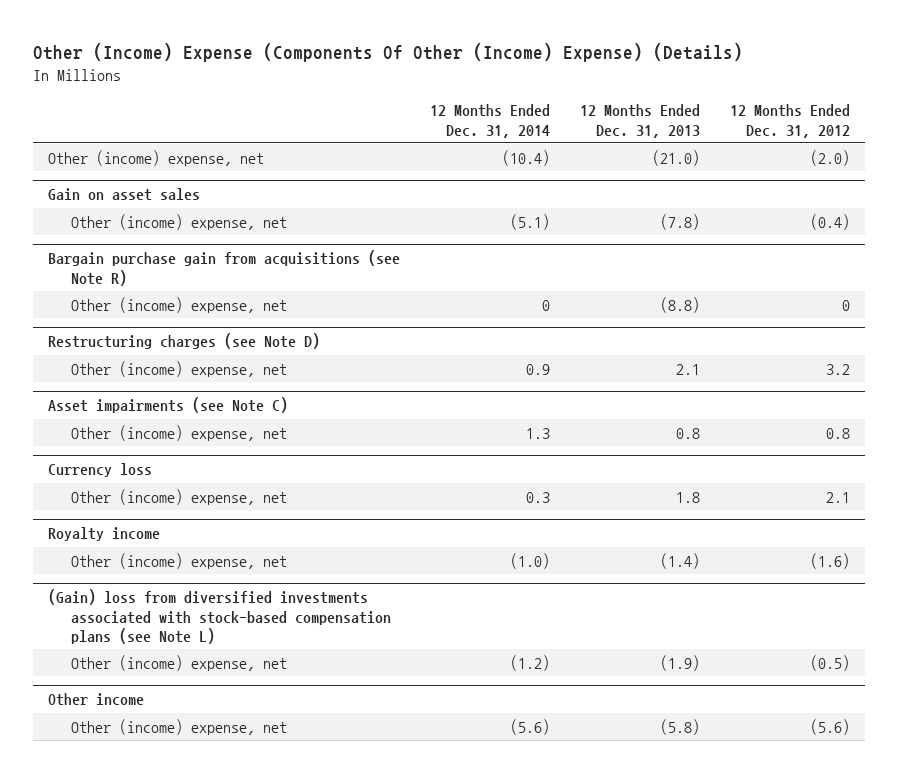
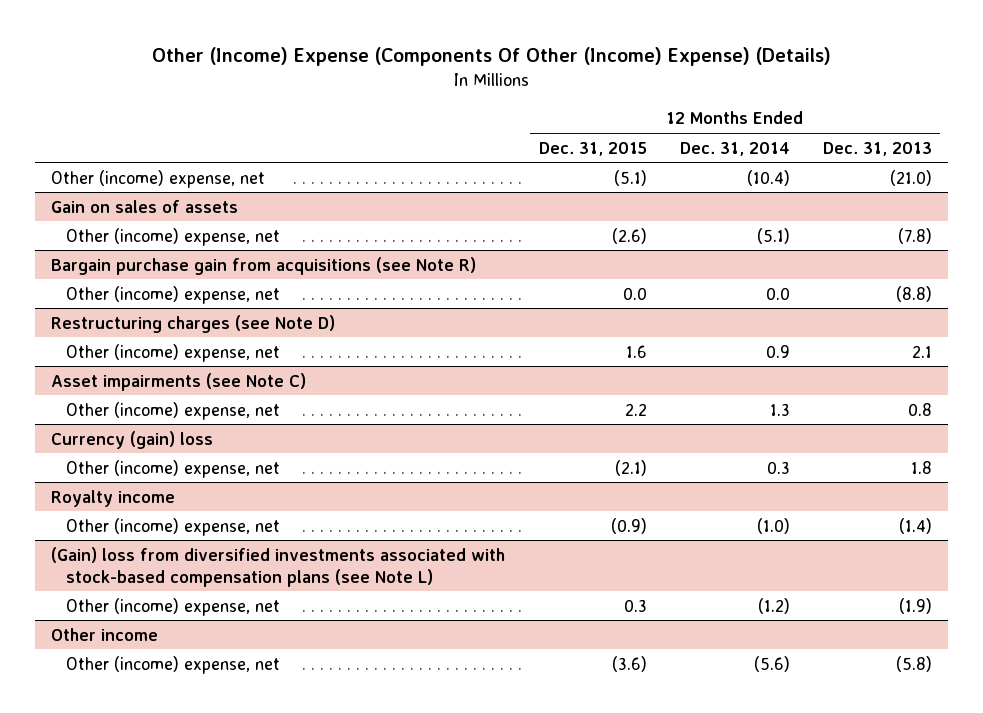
[730,104,851,138] 12 Months Ended Dec. 31, 2012 -> none
none -> [538,141,647,156] Dec. 31, 2015
[48,188,201,202] Gain on asset sales -> [51,199,239,213] Gain on sales of assets
[542,299,551,311] 0 -> [765,286,790,300] 0.0
[48,463,153,478] Currency loss -> [51,430,214,449] Currency (gain) loss

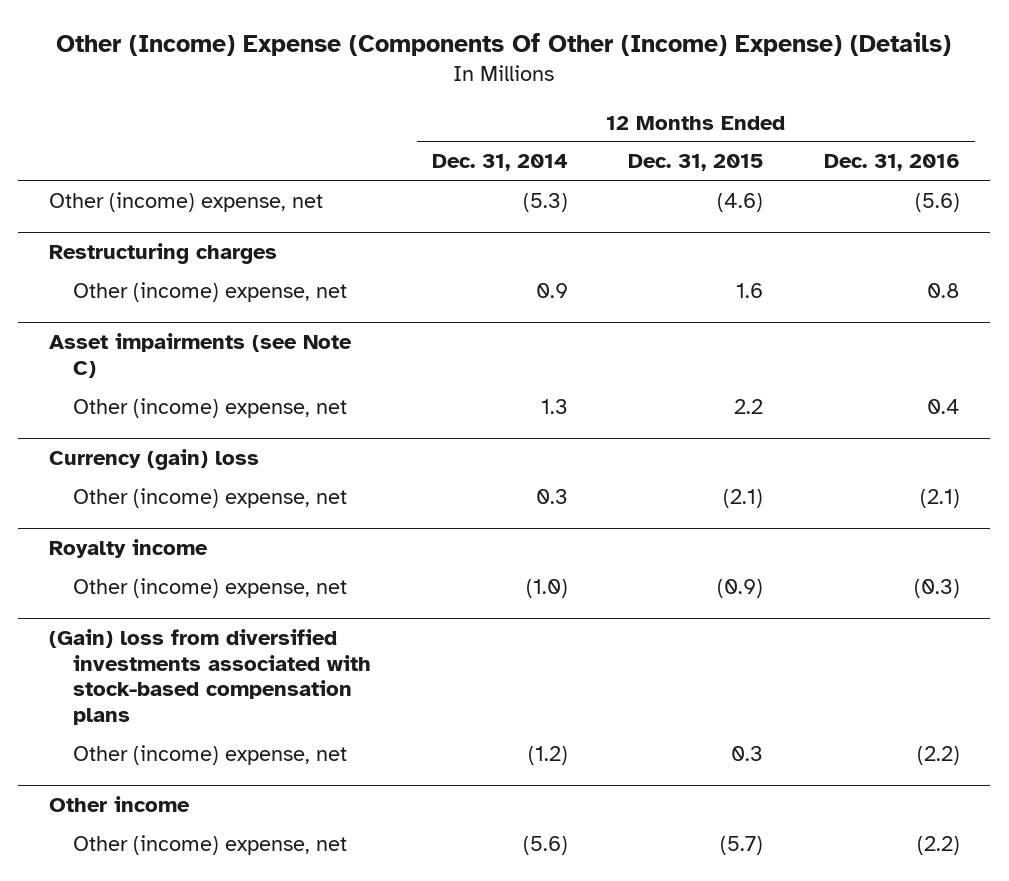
[822,141,932,156] Dec. 31, 2013 -> none
none -> [823,154,960,172] Dec. 31, 2016
[51,199,239,213] Gain on sales of assets -> none
[65,227,280,246] Other (income) expense, net -> none
[51,256,477,275] Bargain purchase gain from acquisitions (see Note R) -> none
[65,285,280,304] Other (income) expense, net -> none
[613,169,647,186] (5.1) -> [717,192,764,212] (4.6)
[746,169,790,186] (10.4) -> [522,192,568,212] (5.3)
[51,314,336,333] Restructuring charges (see Note D) -> [48,243,277,265] Restructuring charges
[51,546,506,587] (Gain) loss from diversified investments associated with stock-based compensation plans (see Note L) -> [48,629,372,725] (Gain) loss from diversified investments associated with stock-based compensation plans
[611,655,647,672] (3.6) -> [720,835,764,855] (5.7)

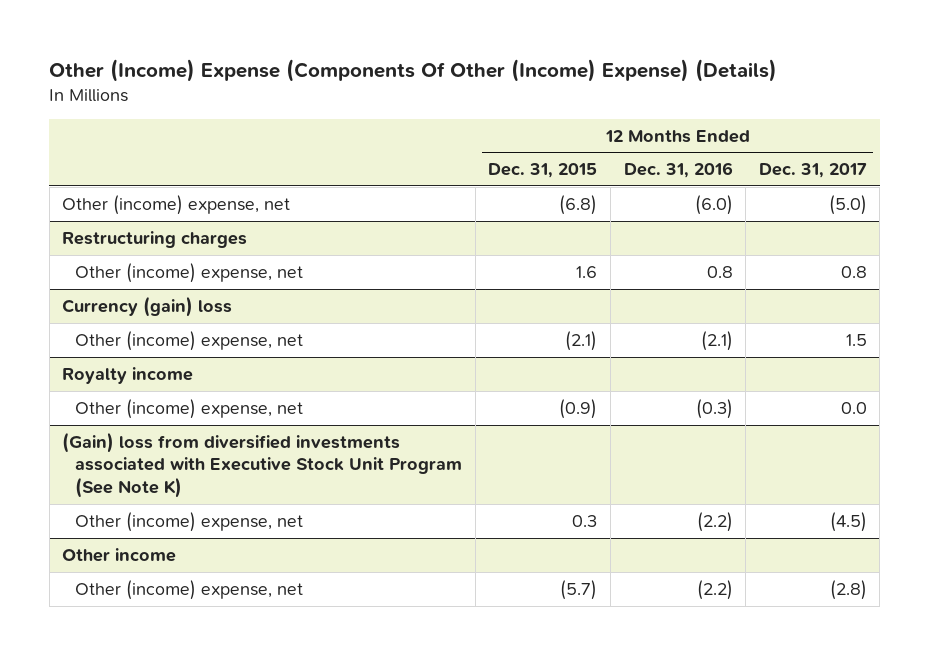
[431,154,568,172] Dec. 31, 2014 -> none
none -> [758,163,867,179] Dec. 31, 2017
[717,192,764,212] (4.6) -> [559,194,598,215] (6.8)
[914,192,960,212] (5.6) -> [694,194,733,215] (6.0)
[48,333,352,378] Asset impairments (see Note C) -> none
[73,397,348,418] Other (income) expense, net -> none
[48,629,372,725] (Gain) loss from diversified investments associated with stock-based compensation plans -> [62,431,463,499] (Gain) loss from diversified investments associated with Executive Stock Unit Program (See Note K)

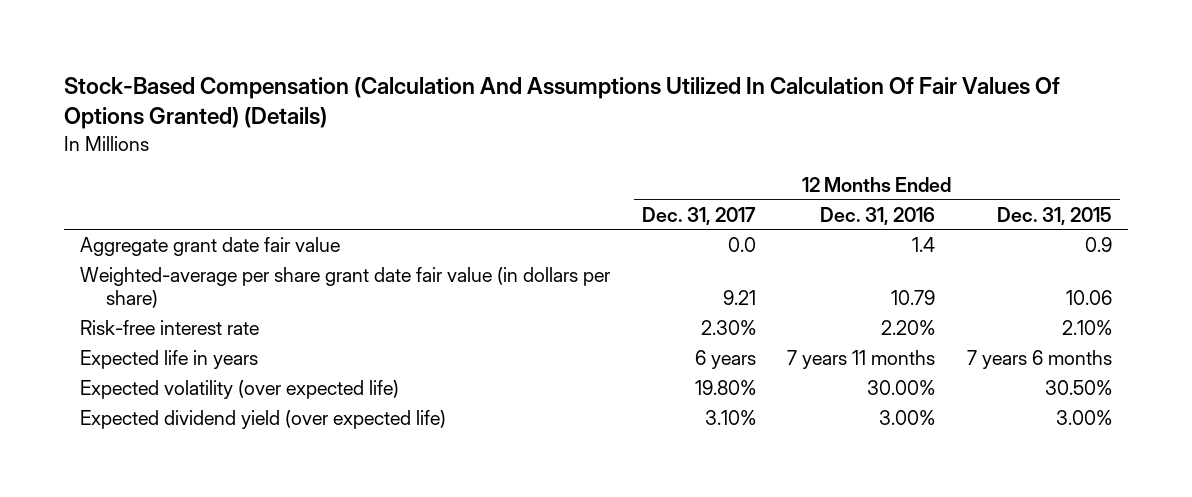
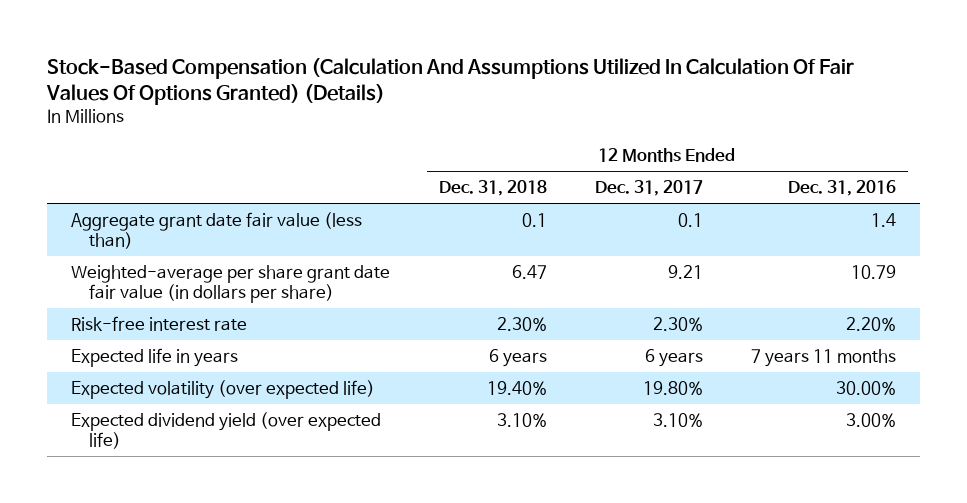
[996,206,1112,225] Dec. 31, 2015 -> none
none -> [438,180,547,197] Dec. 31, 2018
[79,236,340,256] Aggregate grant date fair value -> [71,212,363,250] Aggregate grant date fair value (less than)
[727,236,756,252] 0.0 -> [677,213,703,228] 0.1

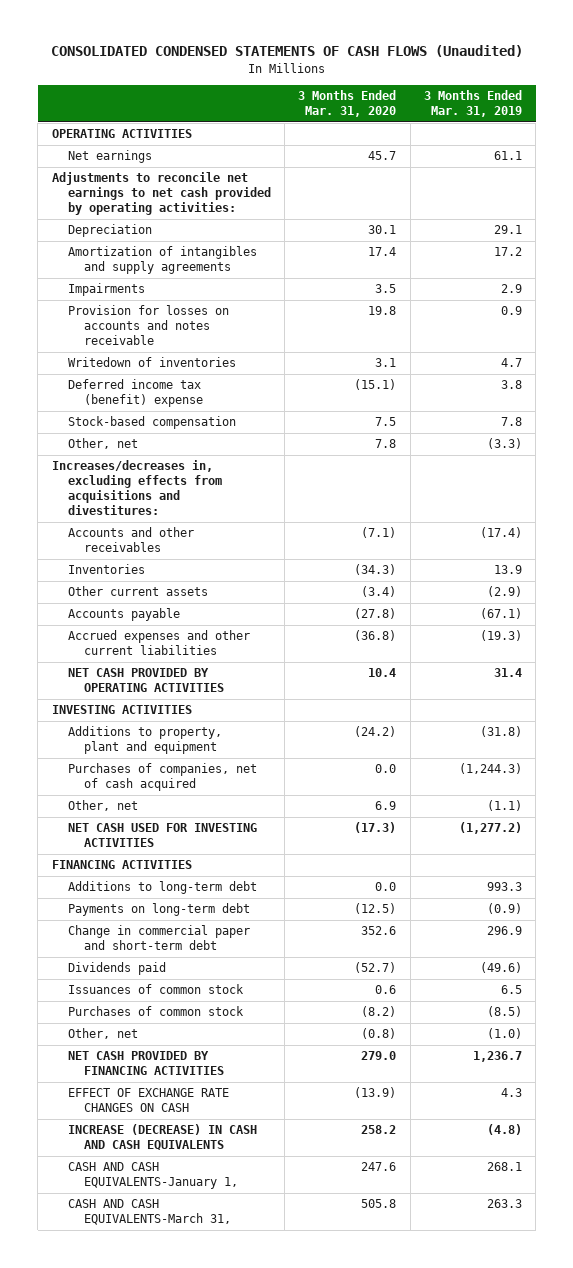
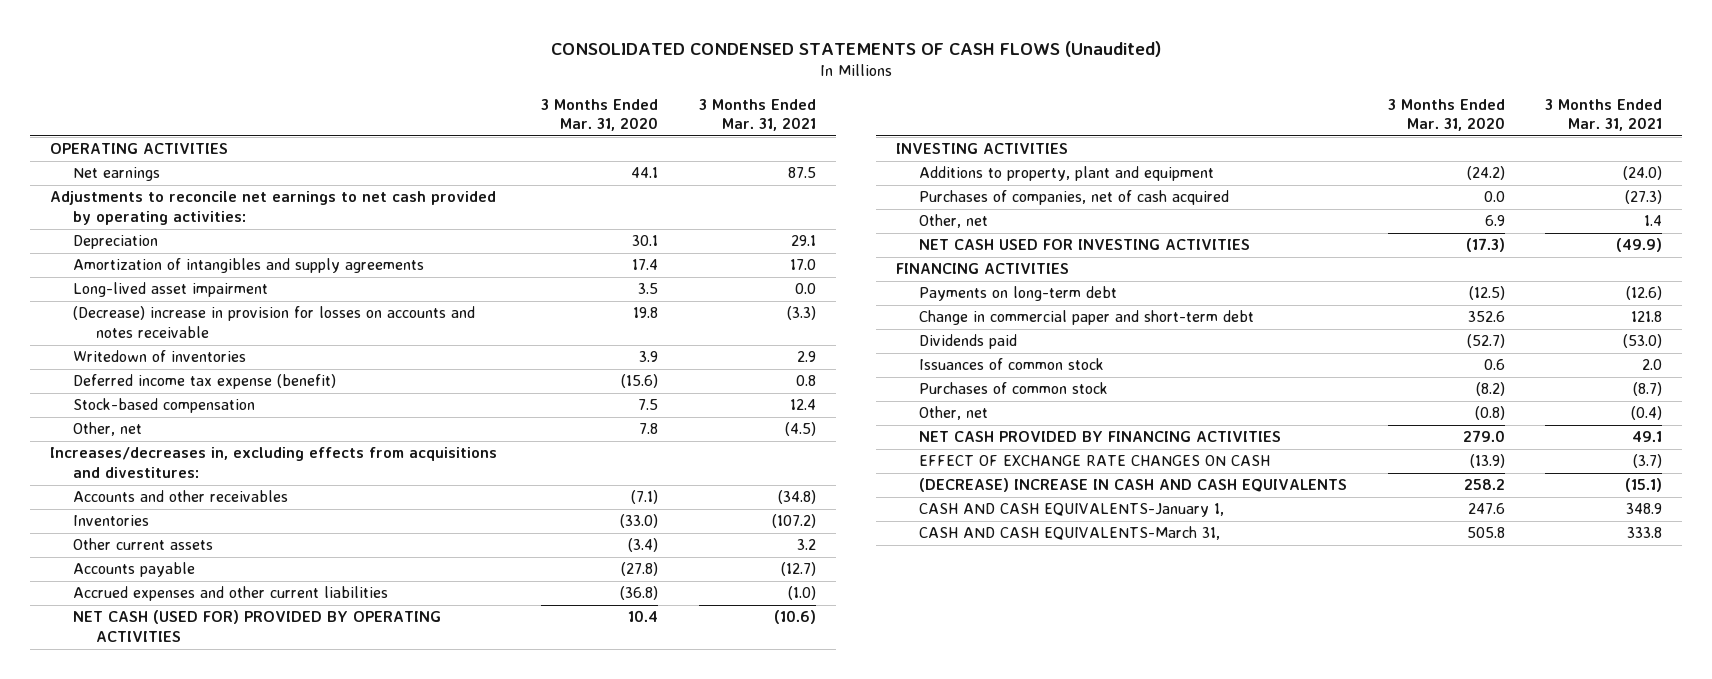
[423,90,522,118] 3 Months Ended Mar. 31, 2019 -> none
none -> [698,98,816,132] 3 Months Ended Mar. 31, 2021
[368,151,397,161] 45.7 -> [631,167,659,179] 44.1
[67,283,145,297] Impairments -> [72,282,268,298] Long-lived asset impairment
[67,305,229,346] Provision for losses on accounts and notes receivable -> [72,306,475,339] (Decrease) increase in provision for losses on accounts and notes receivable
[375,358,397,368] 3.1 -> [639,351,659,363] 3.9
[67,379,204,408] Deferred income tax (benefit) expense -> [72,374,336,390] Deferred income tax expense (benefit)
[354,379,397,391] (15.1) -> [621,374,659,389] (15.6)
[354,564,397,576] (34.3) -> [620,514,659,529] (33.0)
[67,668,225,693] NET CASH PROVIDED BY OPERATING ACTIVITIES -> [72,610,441,643] NET CASH (USED FOR) PROVIDED BY OPERATING ACTIVITIES
[67,881,257,895] Additions to long-term debt -> none
[67,1124,257,1151] INCREASE (DECREASE) IN CASH AND CASH EQUIVALENTS -> [919,478,1348,493] (DECREASE) INCREASE IN CASH AND CASH EQUIVALENTS

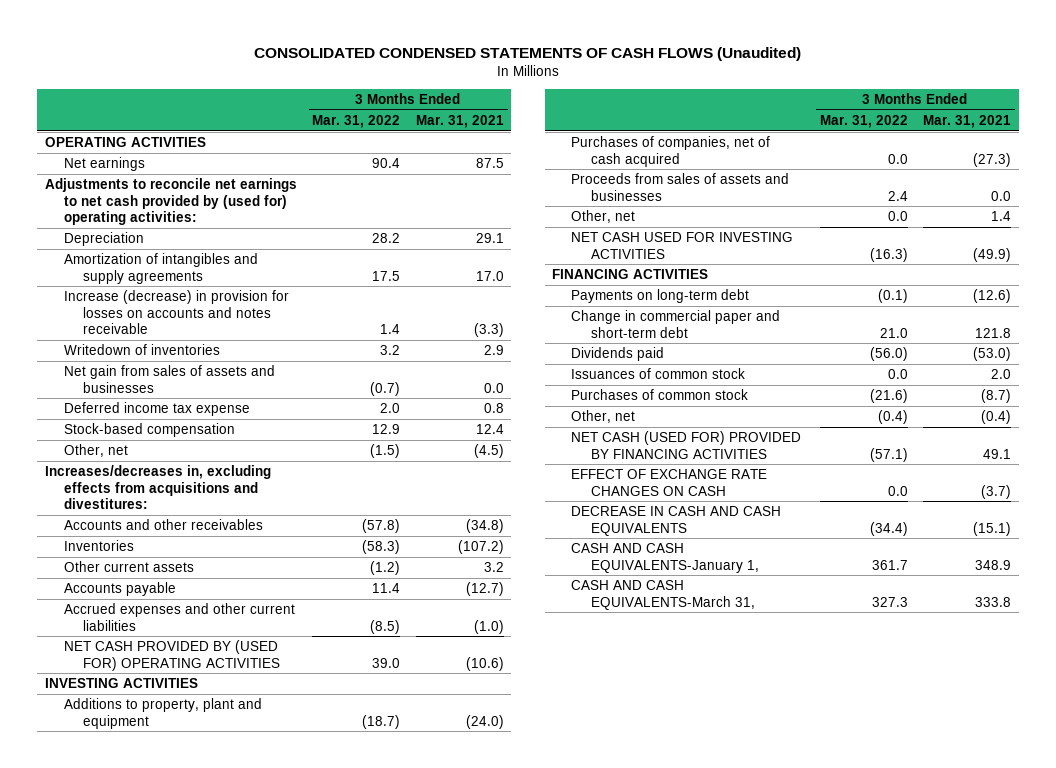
[541,98,659,132] 3 Months Ended Mar. 31, 2020 -> none
none -> [312,114,401,128] Mar. 31, 2022
[49,191,496,226] Adjustments to reconcile net earnings to net cash provided by operating activities: -> [45,177,298,226] Adjustments to reconcile net earnings to net cash provided by (used for) operating activities:
[72,282,268,298] Long-lived asset impairment -> none
[72,306,475,339] (Decrease) increase in provision for losses on accounts and notes receivable -> [64,289,290,335] Increase (decrease) in provision for losses on accounts and notes receivable
none -> [64,364,276,393] Net gain from sales of assets and businesses
[72,374,336,390] Deferred income tax expense (benefit) -> [64,401,251,416] Deferred income tax expense
[72,610,441,643] NET CASH (USED FOR) PROVIDED BY OPERATING ACTIVITIES -> [64,639,281,671] NET CASH PROVIDED BY (USED FOR) OPERATING ACTIVITIES
none -> [571,172,790,201] Proceeds from sales of assets and businesses
[919,431,1282,443] NET CASH PROVIDED BY FINANCING ACTIVITIES -> [571,430,802,459] NET CASH (USED FOR) PROVIDED BY FINANCING ACTIVITIES
[919,478,1348,493] (DECREASE) INCREASE IN CASH AND CASH EQUIVALENTS -> [571,505,782,536] DECREASE IN CASH AND CASH EQUIVALENTS

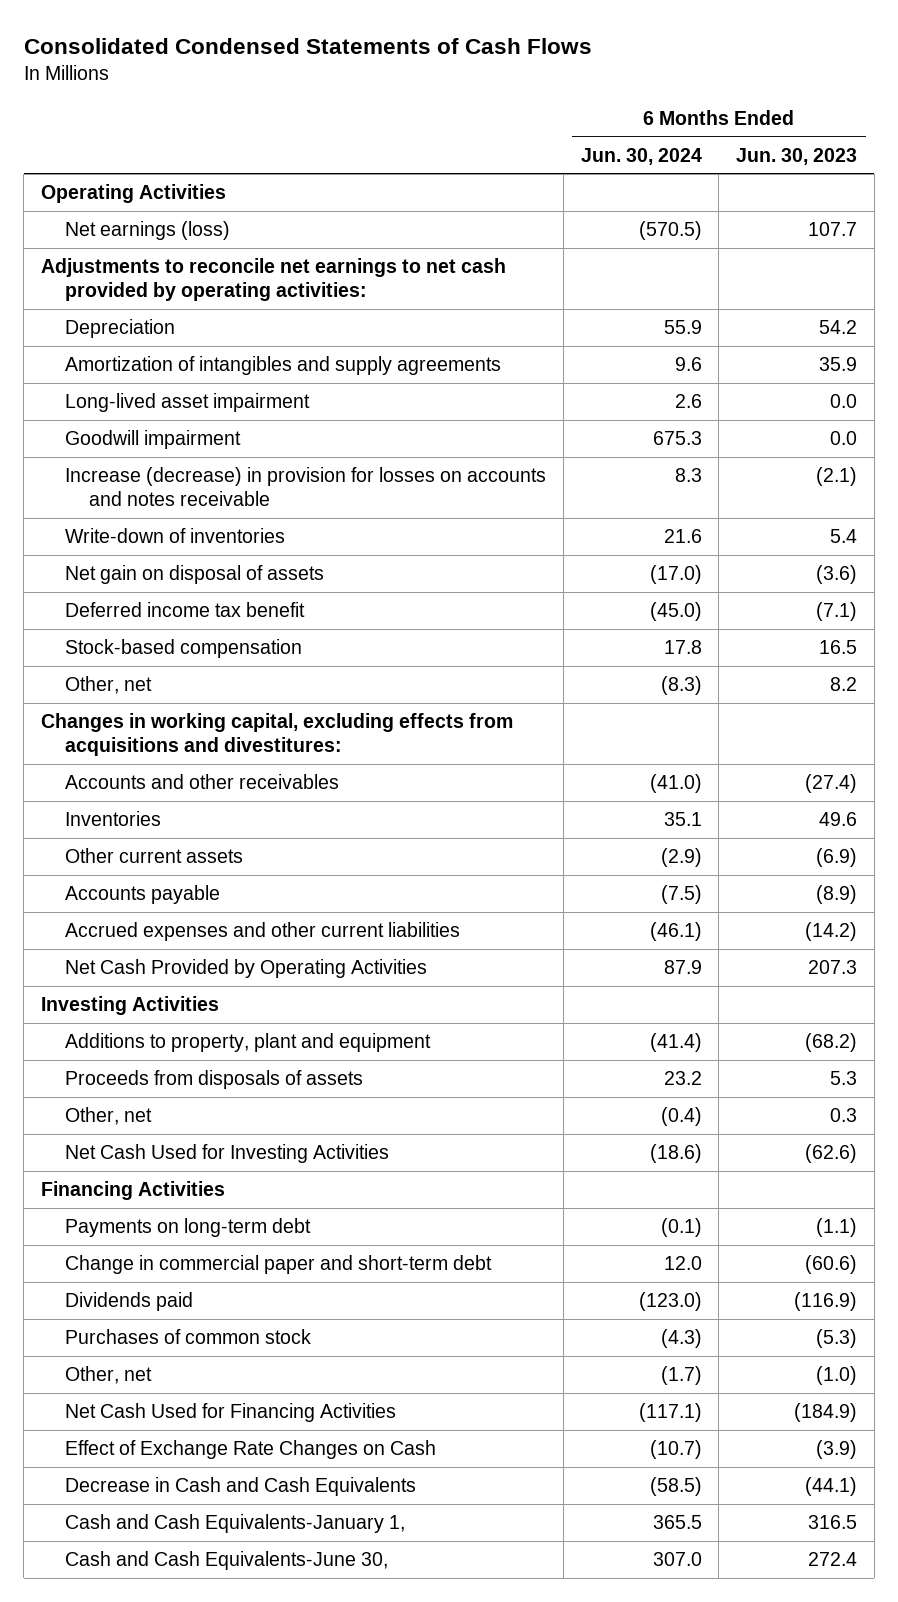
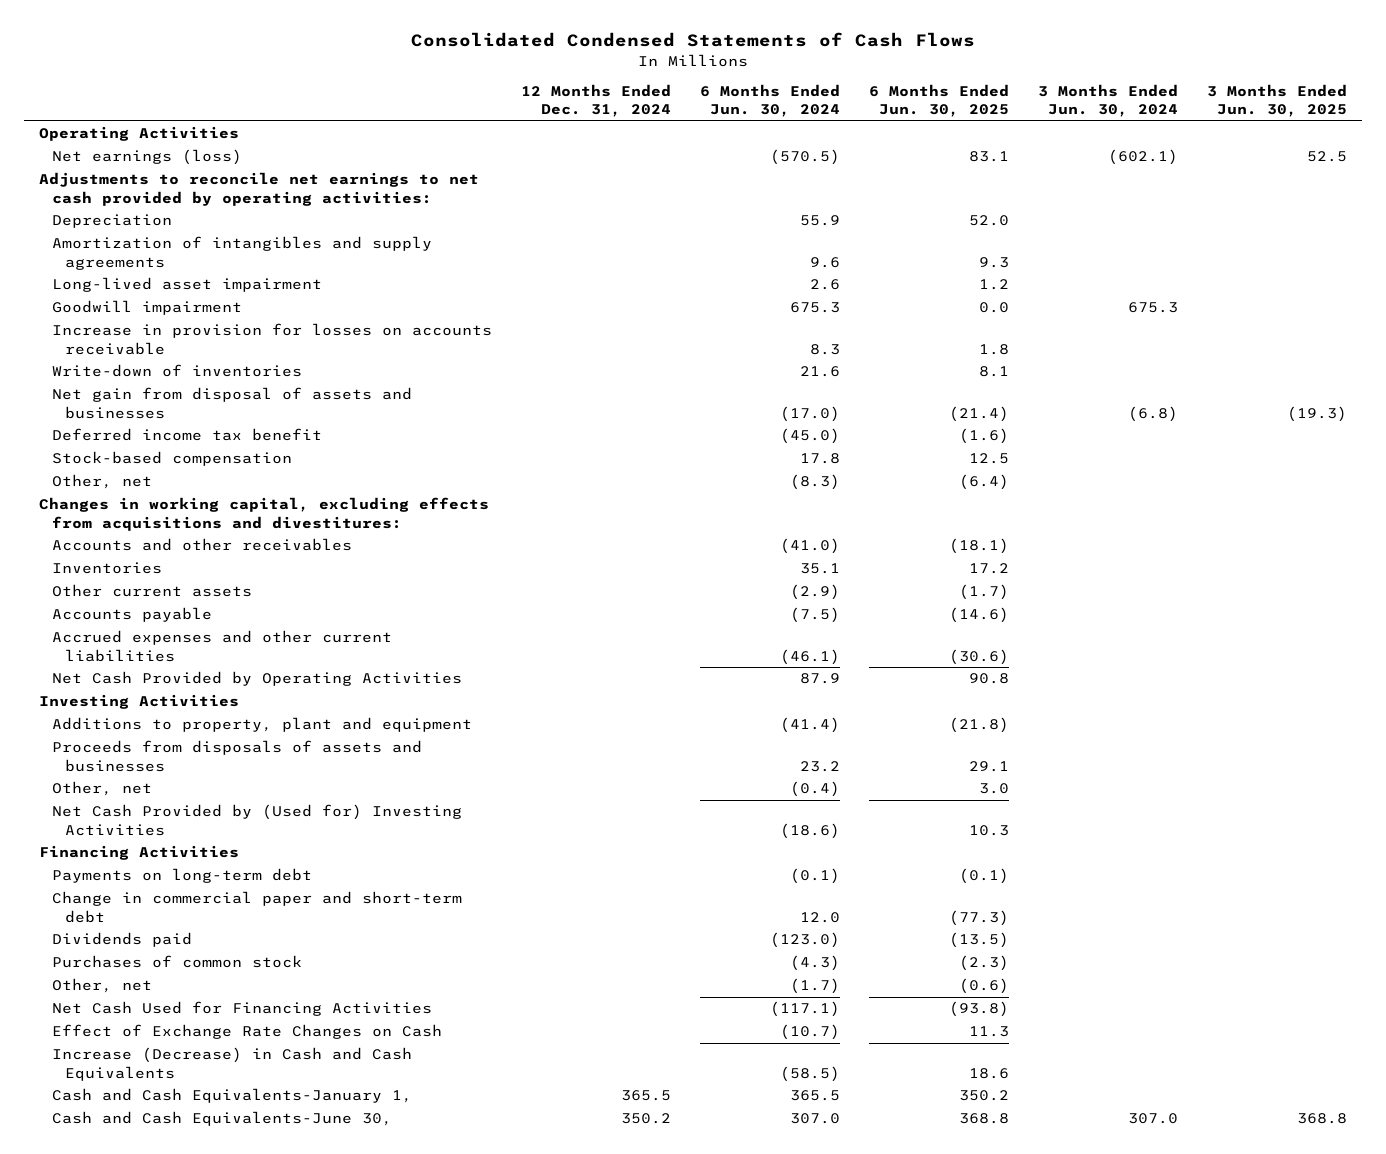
[736,147,858,165] Jun. 30, 2023 -> none
none -> [521,84,672,118] 12 Months Ended Dec. 31, 2024
none -> [869,84,1010,118] 6 Months Ended Jun. 30, 2025
none -> [1038,84,1179,118] 3 Months Ended Jun. 30, 2024
none -> [1207,84,1348,118] 3 Months Ended Jun. 30, 2025
[64,467,546,507] Increase (decrease) in provision for losses on accounts and notes receivable -> [51,323,492,355] Increase in provision for losses on accounts receivable
[64,565,324,585] Net gain on disposal of assets -> [51,387,412,419] Net gain from disposal of assets and businesses
[64,1070,363,1090] Proceeds from disposals of assets -> [51,740,422,772] Proceeds from disposals of assets and businesses
[64,1144,389,1164] Net Cash Used for Investing Activities -> [51,804,462,836] Net Cash Provided by (Used for) Investing Activities
[64,1477,416,1497] Decrease in Cash and Cash Equivalents -> [51,1047,412,1081] Increase (Decrease) in Cash and Cash Equivalents

